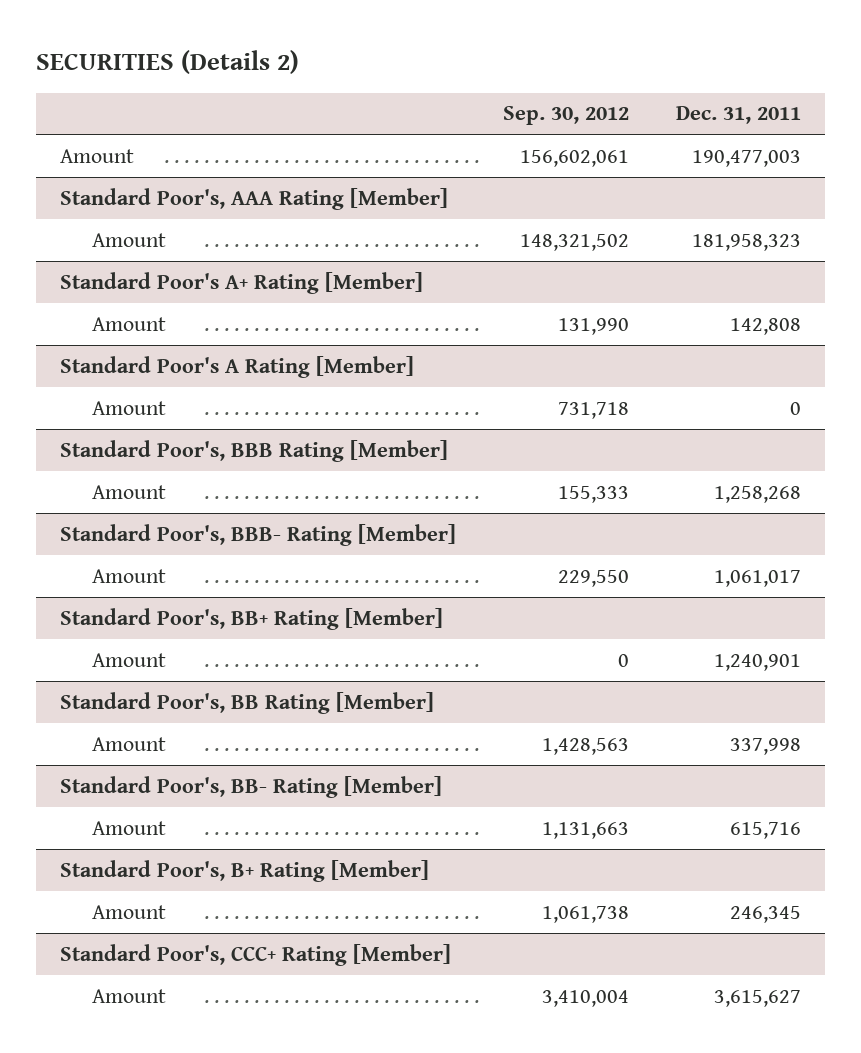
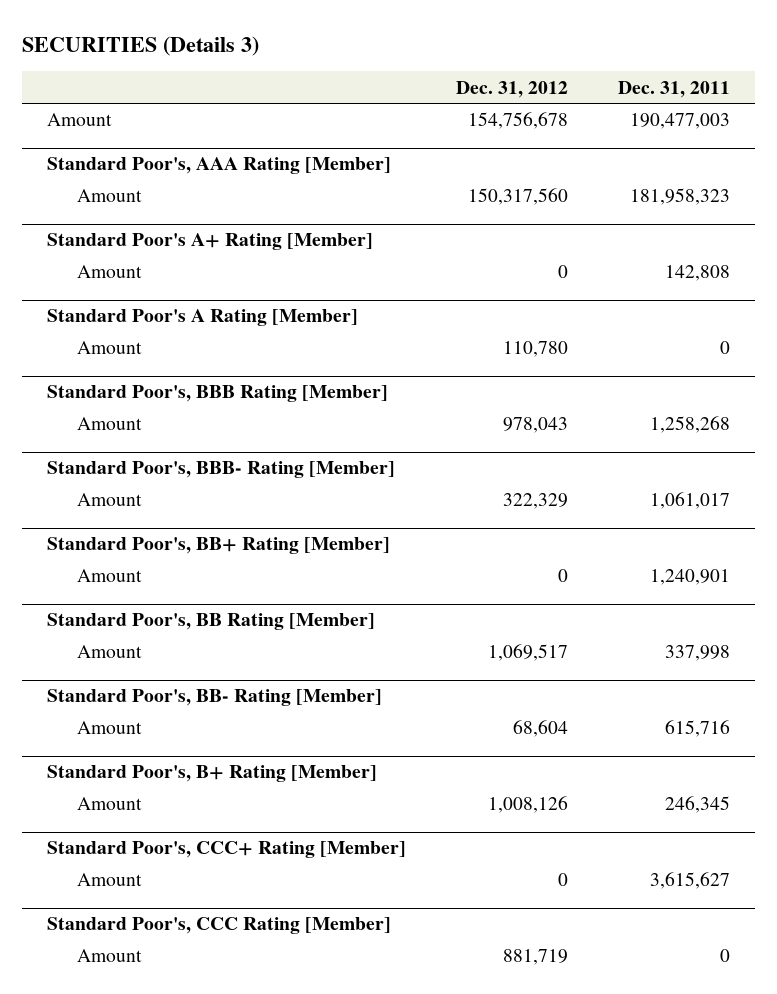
[36,50,300,75] SECURITIES (Details 2) -> [22,36,260,57] SECURITIES (Details 3)
[502,106,629,126] Sep. 30, 2012 -> none
none -> [455,80,568,98] Dec. 31, 2012
none -> [47,917,392,935] Standard Poor's, CCC Rating [Member]
none -> [76,949,142,963] Amount

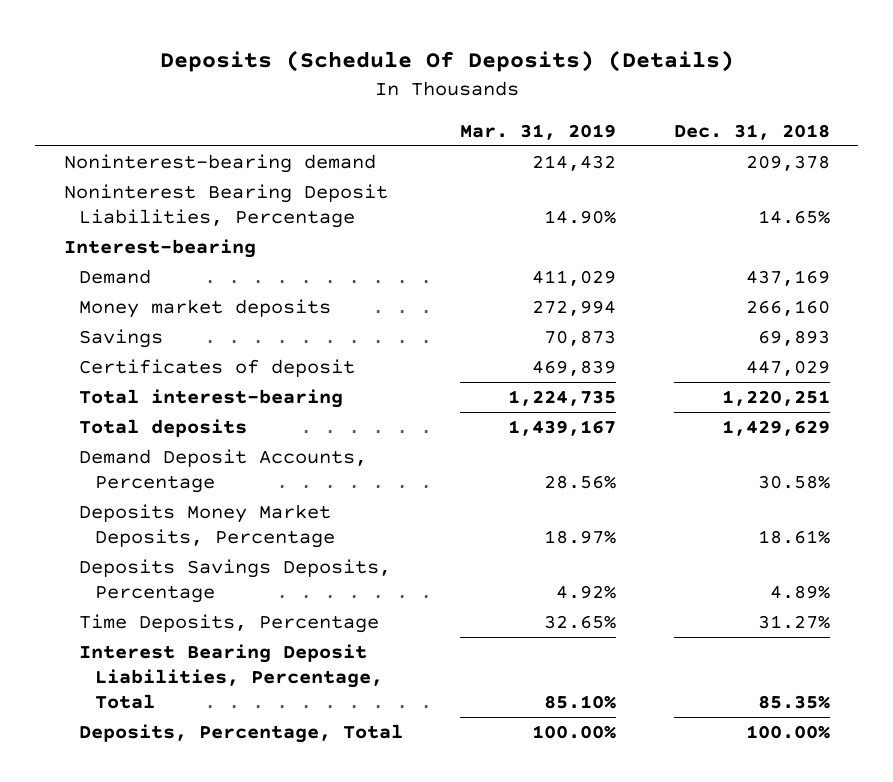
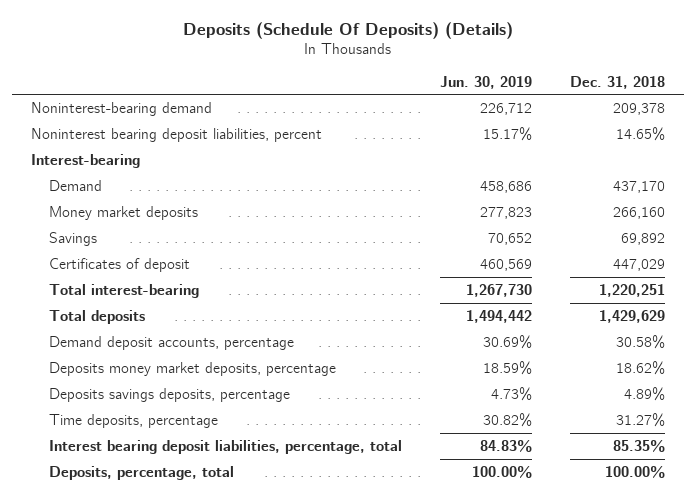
[460,123,617,140] Mar. 31, 2019 -> none
none -> [440,75,533,89] Jun. 30, 2019
[63,184,388,228] Noninterest Bearing Deposit Liabilities, Percentage -> [31,127,323,142] Noninterest bearing deposit liabilities, percent
[745,270,830,287] 437,169 -> [613,180,666,193] 437,170
[757,330,830,347] 69,893 -> [621,232,666,245] 69,892
[79,449,368,493] Demand Deposit Accounts, Percentage -> [49,335,295,350] Demand deposit accounts, percentage
[79,504,335,548] Deposits Money Market Deposits, Percentage -> [49,361,337,376] Deposits money market deposits, percentage
[757,529,830,544] 18.61% -> [616,360,666,375] 18.62%
[79,559,392,603] Deposits Savings Deposits, Percentage -> [49,387,291,402] Deposits savings deposits, percentage
[79,614,380,634] Time Deposits, Percentage -> [49,413,219,428] Time deposits, percentage
[79,644,383,709] Interest Bearing Deposit Liabilities, Percentage, Total -> [49,439,403,454] Interest bearing deposit liabilities, percentage, total
[79,724,404,744] Deposits, Percentage, Total -> [49,465,235,480] Deposits, percentage, total

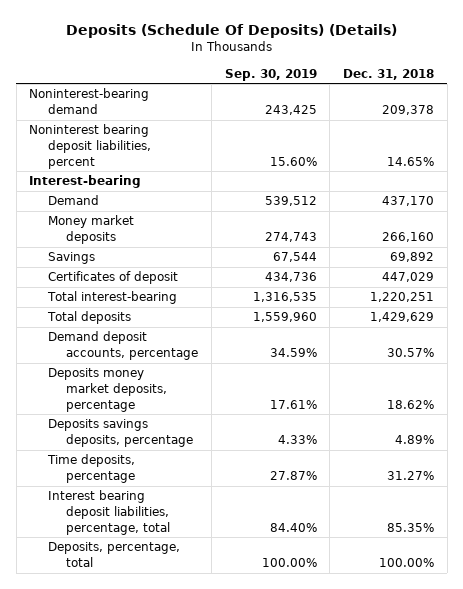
[440,75,533,89] Jun. 30, 2019 -> none
none -> [224,68,317,81] Sep. 30, 2019
[616,334,666,349] 30.58% -> [387,348,435,358] 30.57%

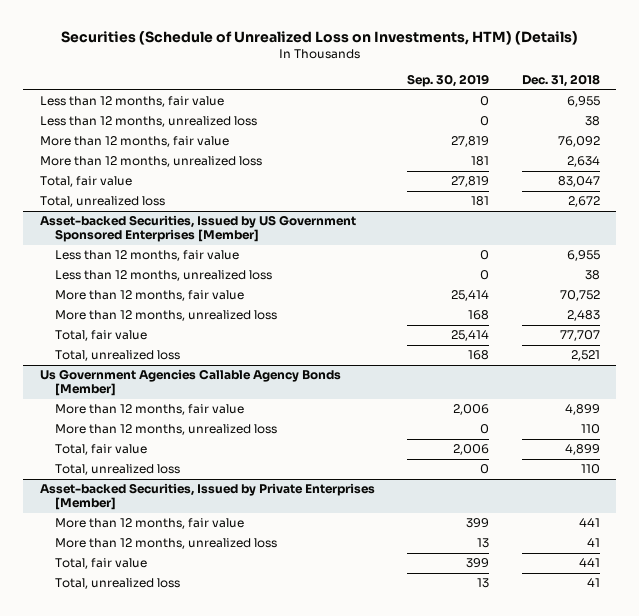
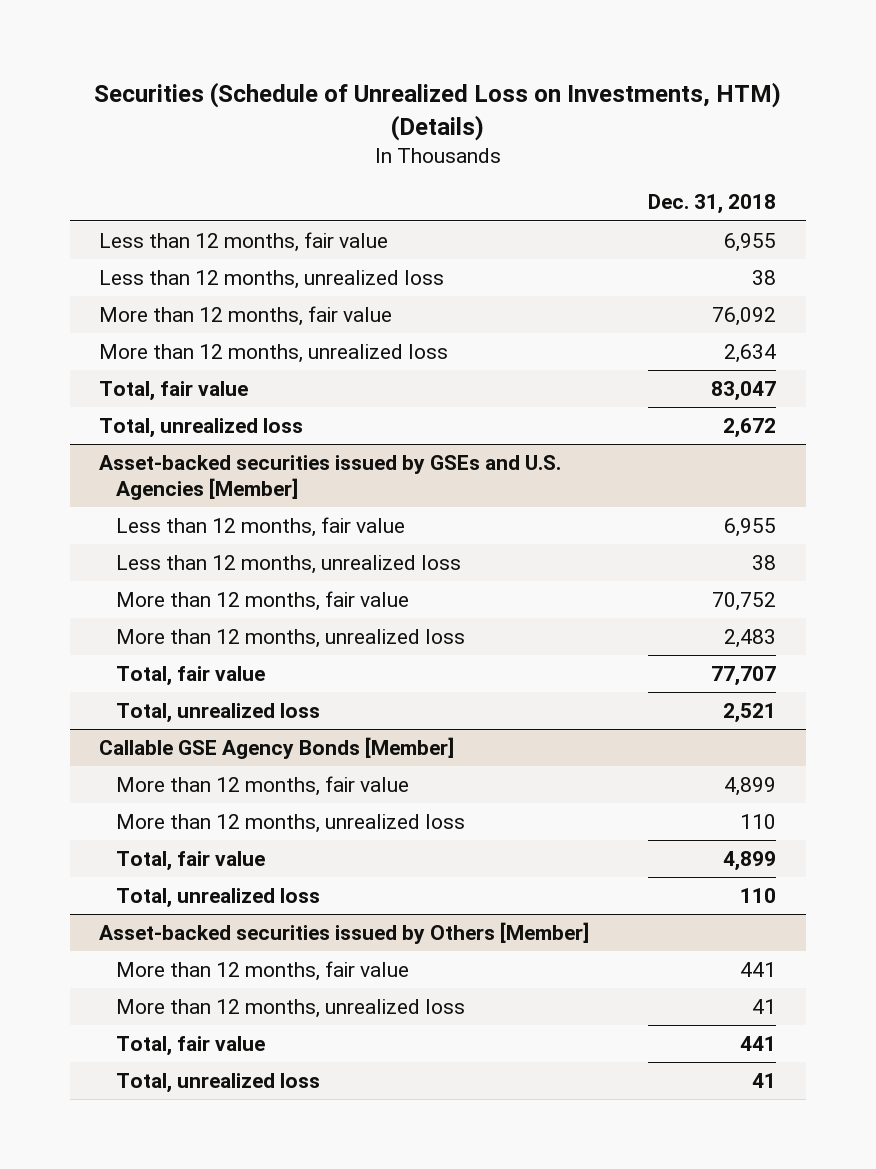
[407,74,490,88] Sep. 30, 2019 -> none
[39,215,356,243] Asset-backed Securities, Issued by US Government Sponsored Enterprises [Member] -> [99,454,562,500] Asset-backed securities issued by GSEs and U.S. Agencies [Member]
[39,369,341,397] Us Government Agencies Callable Agency Bonds [Member] -> [99,736,455,759] Callable GSE Agency Bonds [Member]
[39,483,375,511] Asset-backed Securities, Issued by Private Enterprises [Member] -> [99,921,590,944] Asset-backed securities issued by Others [Member]

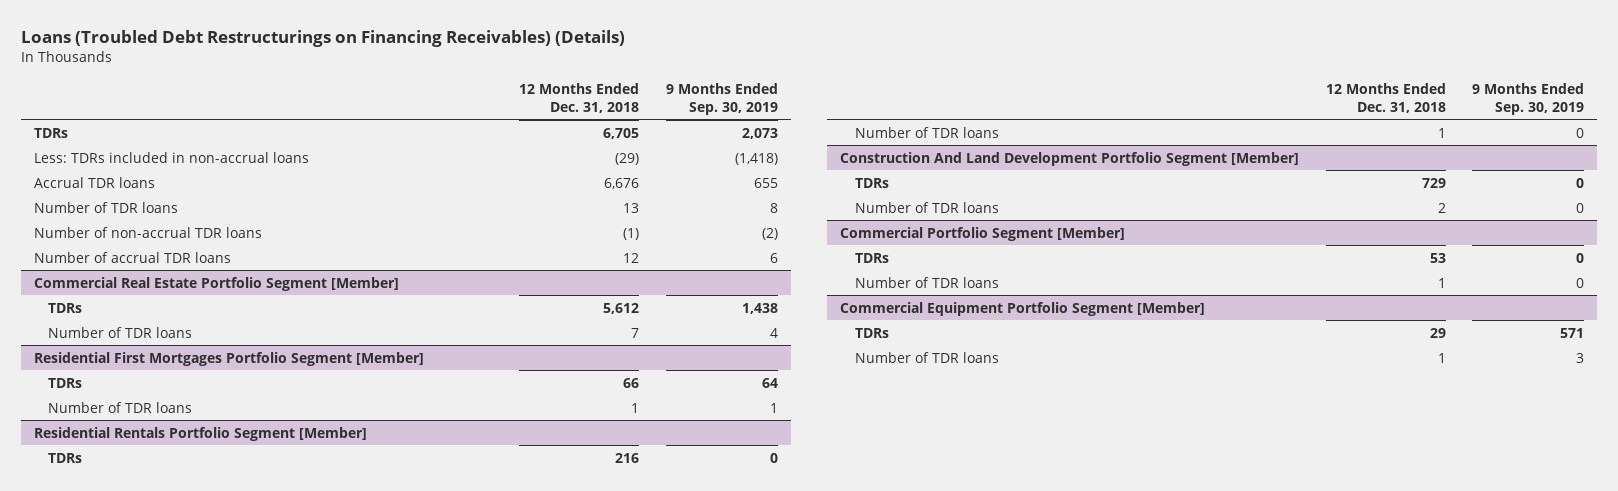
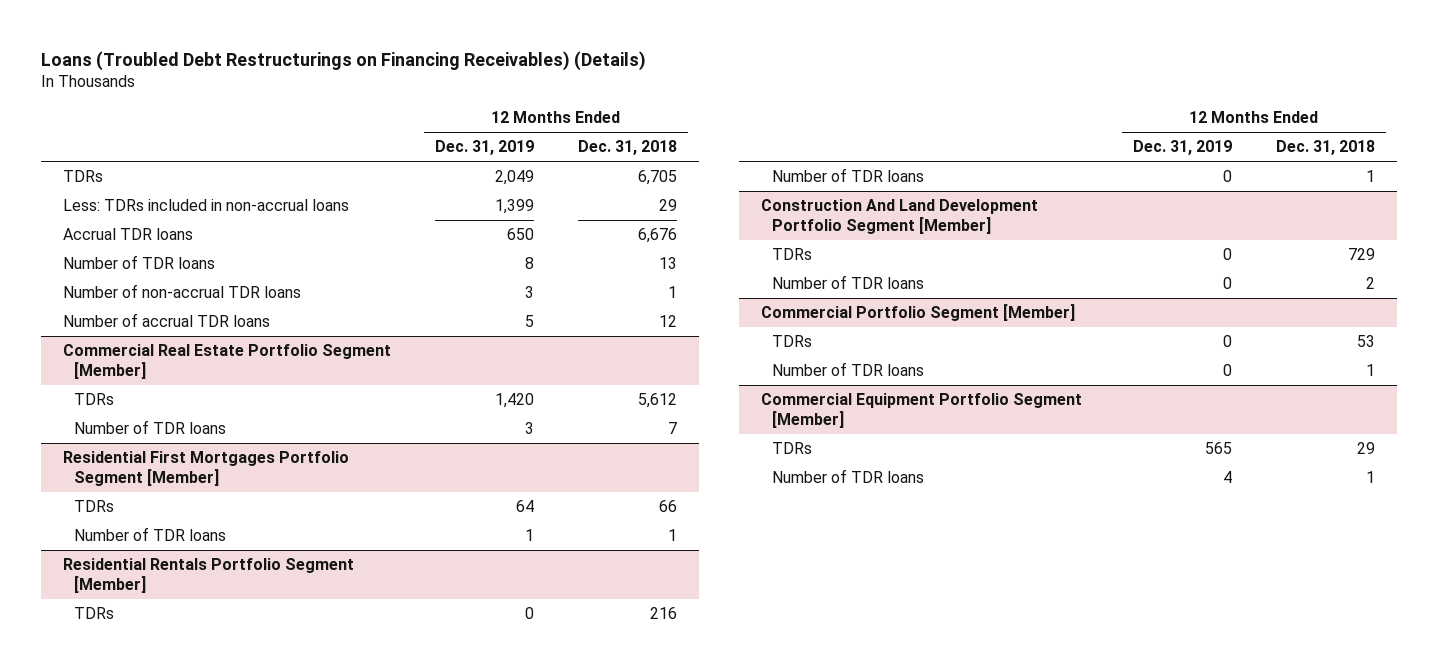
[665,82,778,115] 9 Months Ended Sep. 30, 2019 -> none
none -> [435,140,535,156] Dec. 31, 2019
[615,152,640,165] (29) -> [659,199,678,212] 29
[623,227,640,240] (1) -> [668,286,678,299] 1

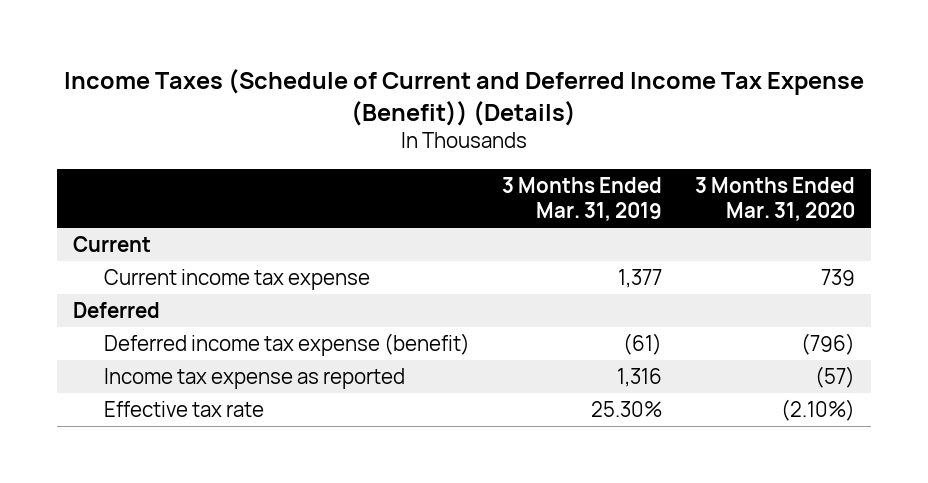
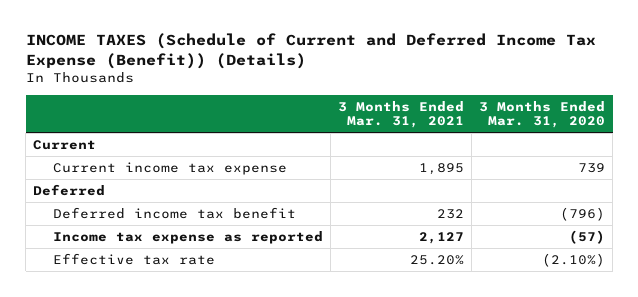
[63,68,864,126] Income Taxes (Schedule of Current and Deferred Income Tax Expense (Benefit)) (Details) -> [25,33,596,70] INCOME TAXES (Schedule of Current and Deferred Income Tax Expense (Benefit)) (Details)
[502,176,663,222] 3 Months Ended Mar. 31, 2019 -> none
none -> [338,100,465,129] 3 Months Ended Mar. 31, 2021
[103,332,470,356] Deferred income tax expense (benefit) -> [53,206,297,219] Deferred income tax benefit

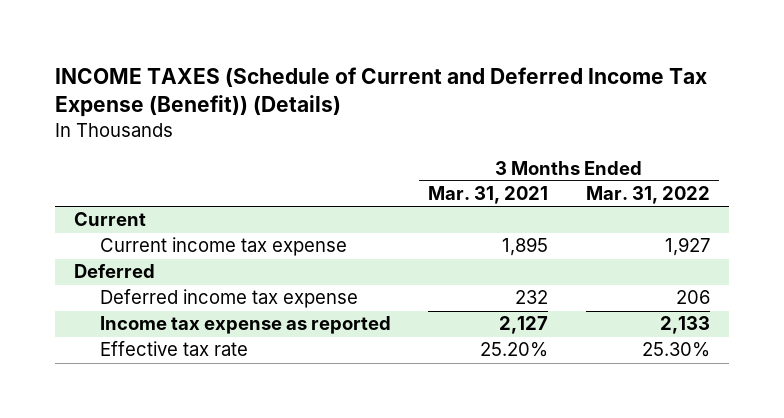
[479,100,606,129] 3 Months Ended Mar. 31, 2020 -> none
none -> [585,186,710,205] Mar. 31, 2022
[53,206,297,219] Deferred income tax benefit -> [99,289,358,309] Deferred income tax expense

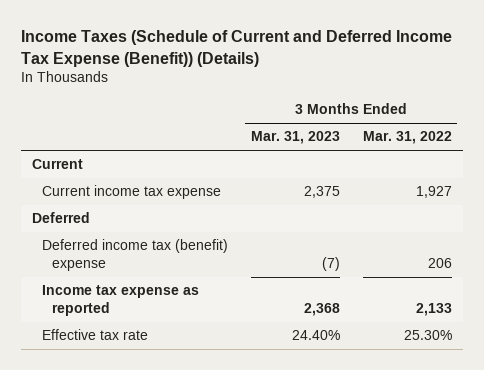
[55,66,708,117] INCOME TAXES (Schedule of Current and Deferred Income Tax Expense (Benefit)) (Details) -> [20,30,452,67] Income Taxes (Schedule of Current and Deferred Income Tax Expense (Benefit)) (Details)
[428,186,549,205] Mar. 31, 2021 -> none
none -> [250,131,340,145] Mar. 31, 2023
[99,289,358,309] Deferred income tax expense -> [42,239,229,271] Deferred income tax (benefit) expense

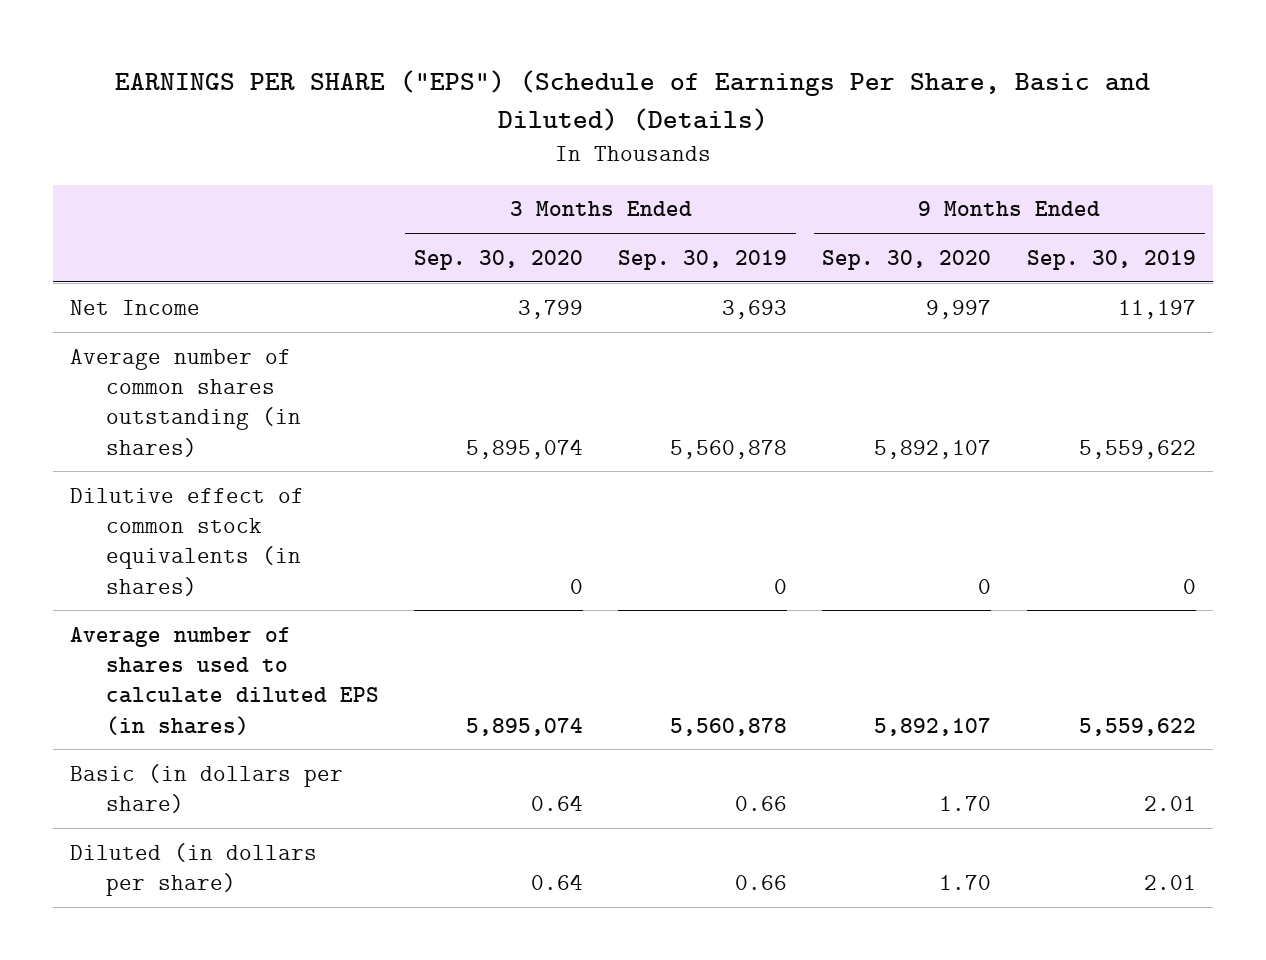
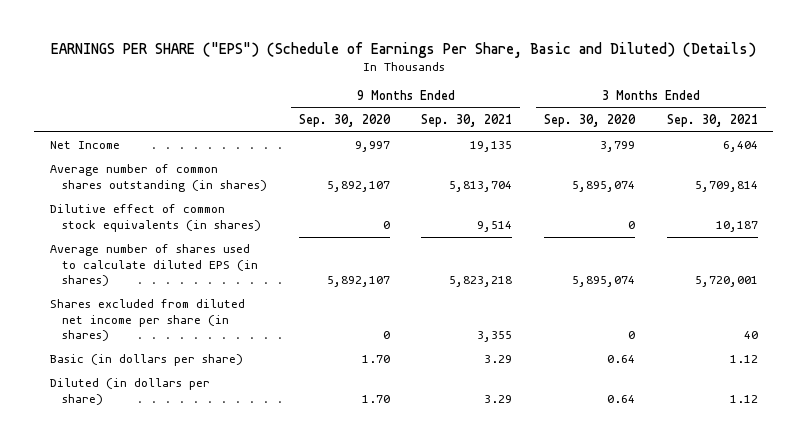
[618,249,788,270] Sep. 30, 2019 -> none
[1026,249,1196,270] Sep. 30, 2019 -> none
none -> [421,114,513,128] Sep. 30, 2021
none -> [666,114,758,128] Sep. 30, 2021
none -> [50,299,246,342] Shares excluded from diluted net income per share (in shares)

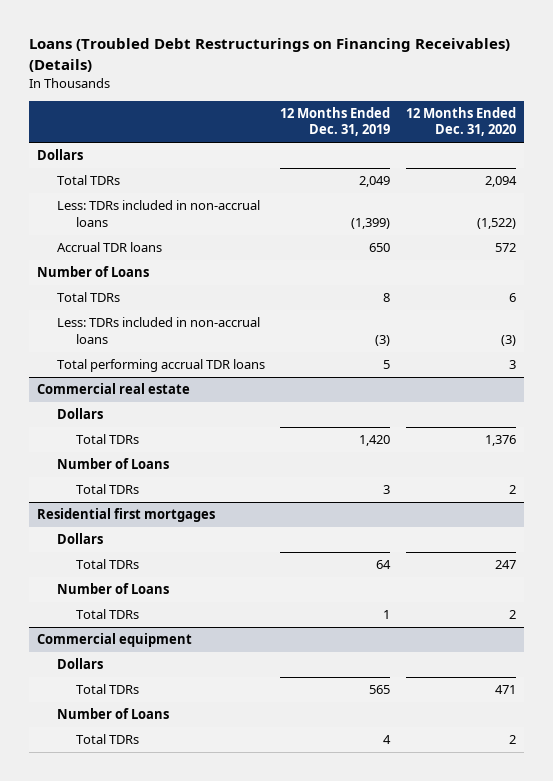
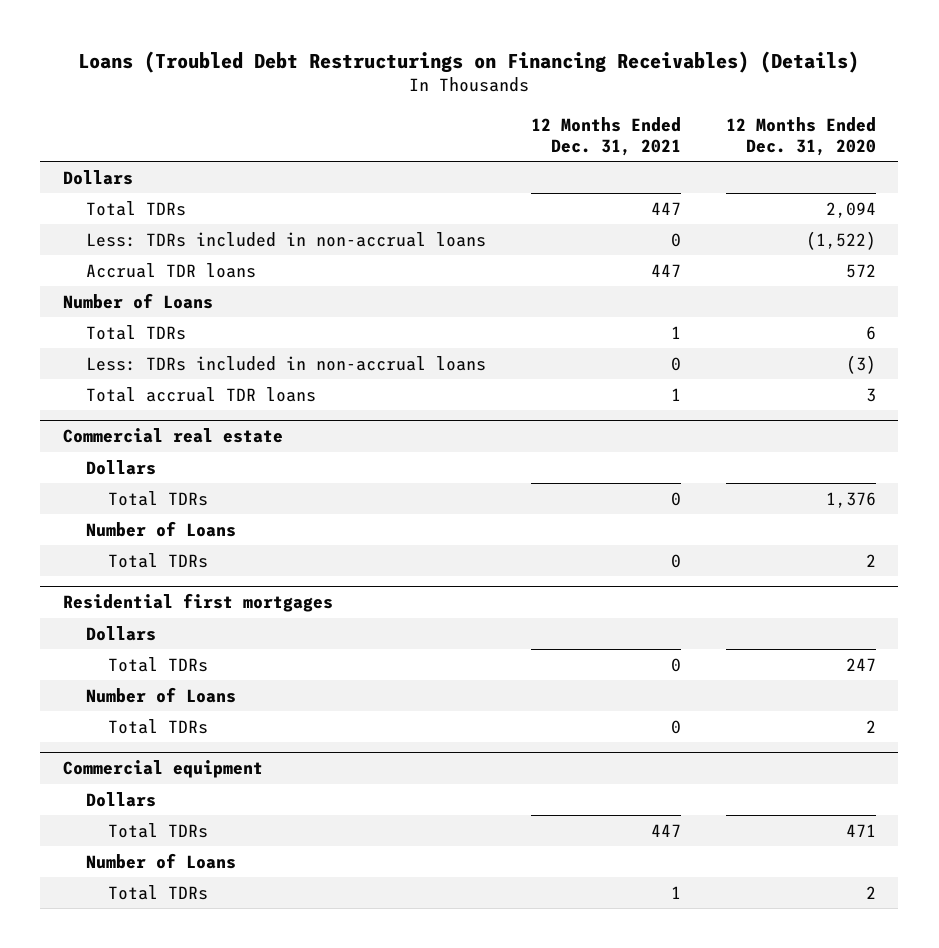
[280,107,391,137] 12 Months Ended Dec. 31, 2019 -> none
none -> [530,116,681,156] 12 Months Ended Dec. 31, 2021
[56,359,265,373] Total performing accrual TDR loans -> [85,386,316,402] Total accrual TDR loans

